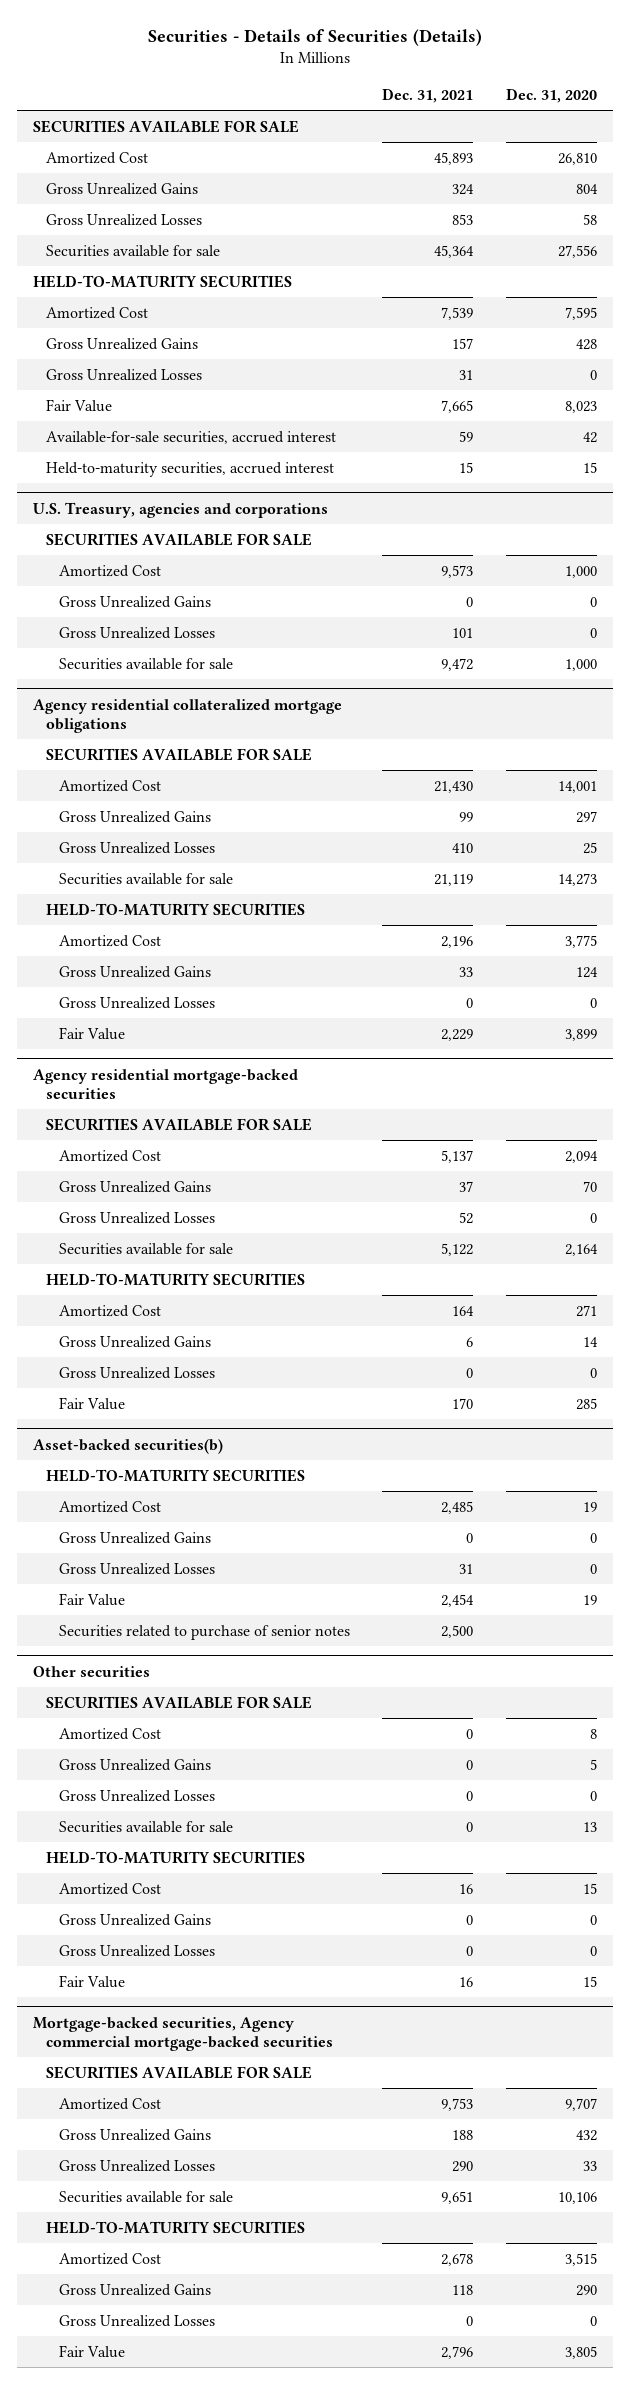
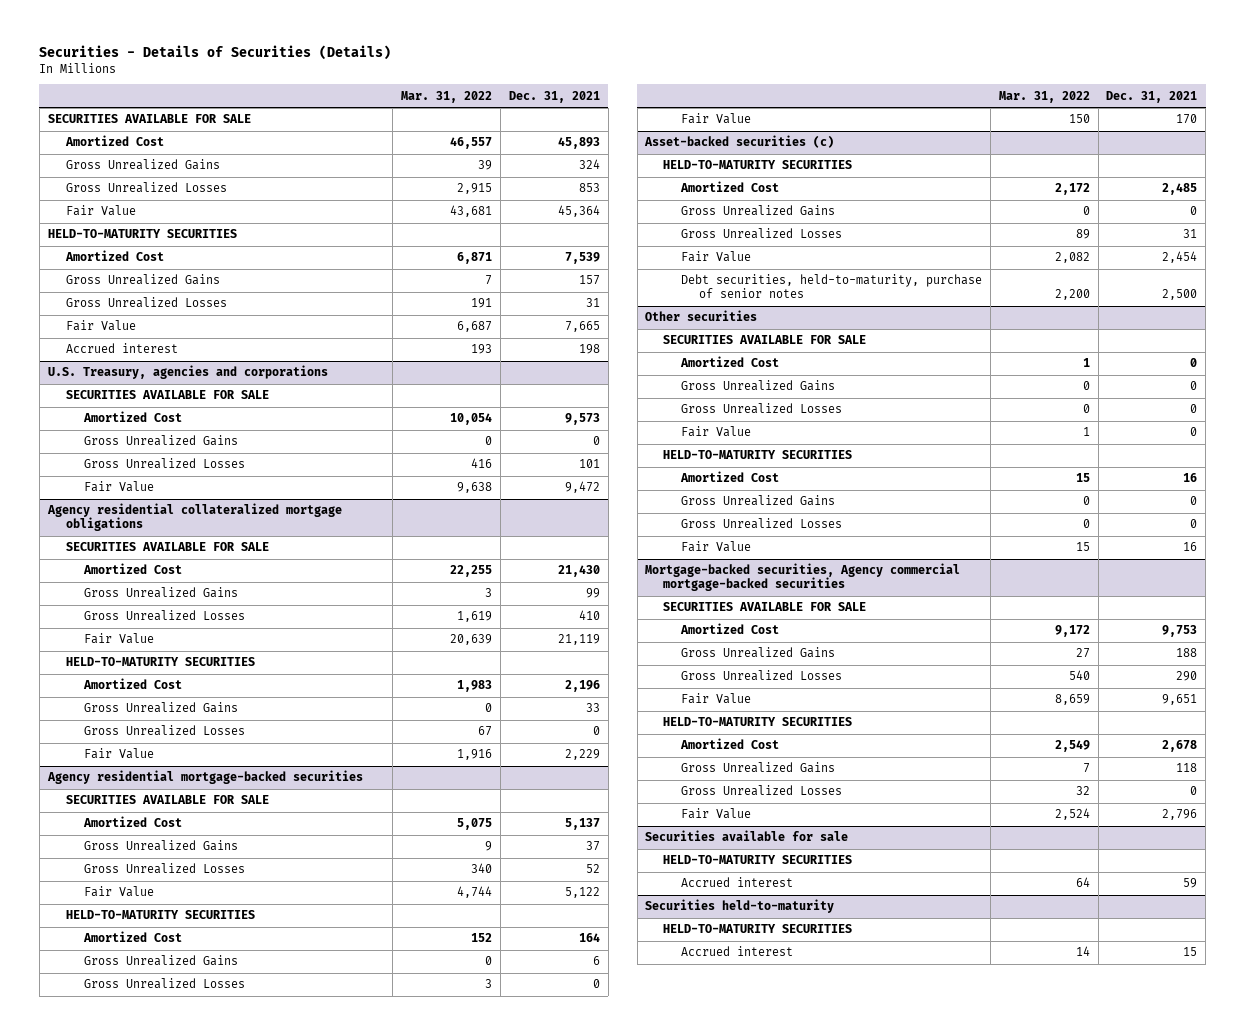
[505,87,597,103] Dec. 31, 2020 -> none
none -> [401,90,493,103] Mar. 31, 2022
[45,244,220,257] Securities available for sale -> [65,205,136,217] Fair Value
[45,430,336,444] Available-for-sale securities, accrued interest -> none
[45,461,334,477] Held-to-maturity securities, accrued interest -> none
none -> [65,343,178,354] Accrued interest
[58,657,233,670] Securities available for sale -> [83,481,154,493] Fair Value
[58,872,233,885] Securities available for sale -> [83,633,154,645] Fair Value
[58,1242,233,1255] Securities available for sale -> [83,886,154,898] Fair Value
[33,1438,224,1454] Asset-backed securities(b) -> [644,135,835,149] Asset-backed securities (c)
[58,1624,350,1640] Securities related to purchase of senior notes -> [681,274,983,299] Debt securities, held-to-maturity, purchase of senior notes
[58,1820,233,1833] Securities available for sale -> [681,426,752,438] Fair Value
[58,2190,233,2203] Securities available for sale -> [681,693,752,705] Fair Value
none -> [645,830,849,842] Securities available for sale
none -> [663,855,853,865] HELD-TO-MATURITY SECURITIES
none -> [681,877,794,888] Accrued interest
none -> [645,899,835,914] Securities held-to-maturity
none -> [663,924,853,934] HELD-TO-MATURITY SECURITIES
none -> [681,946,794,957] Accrued interest

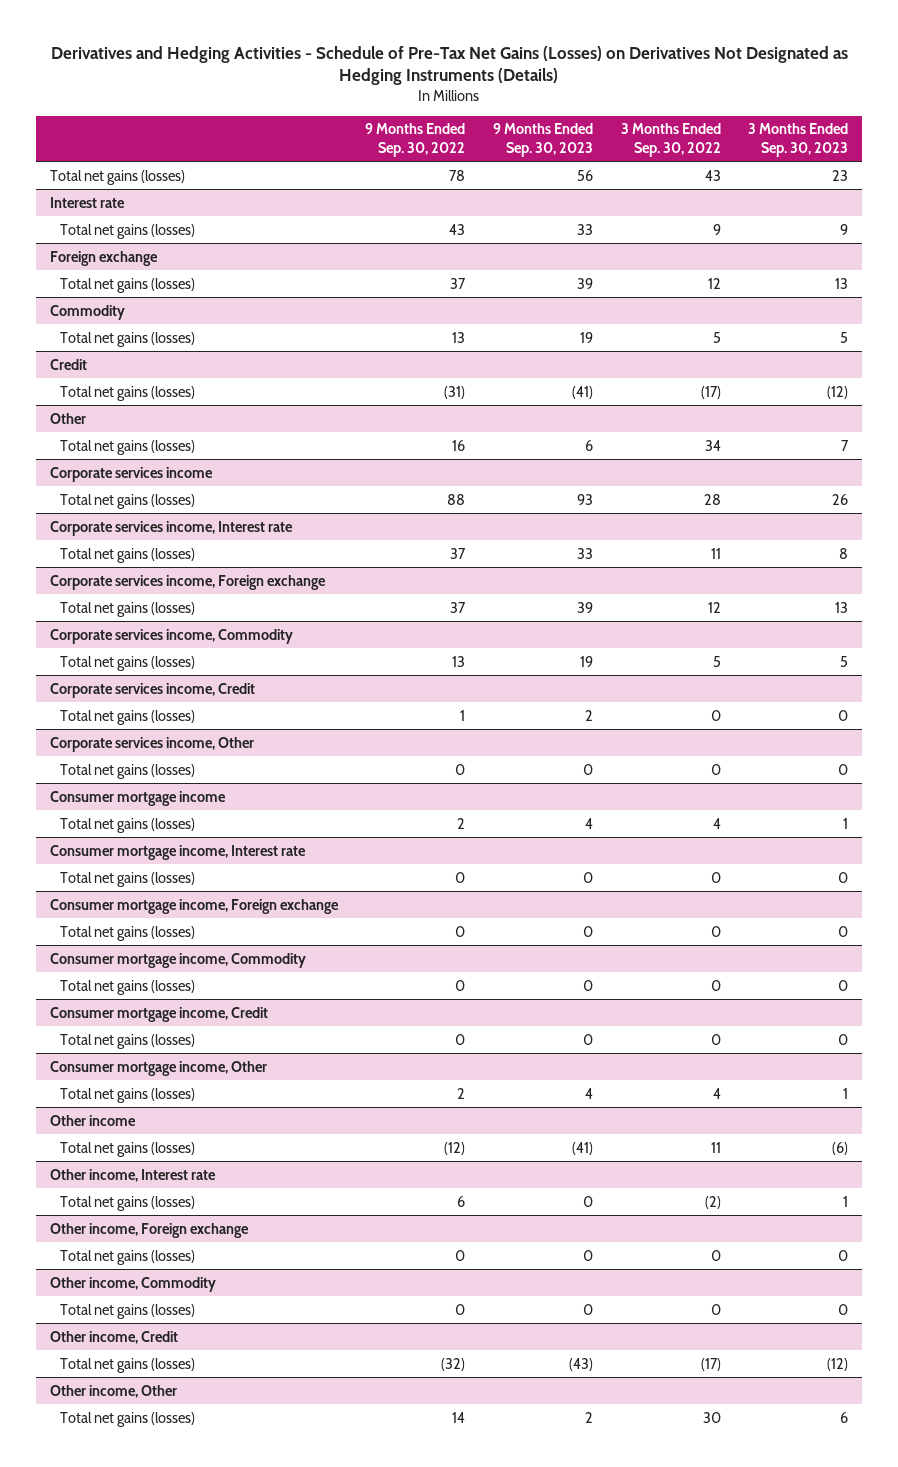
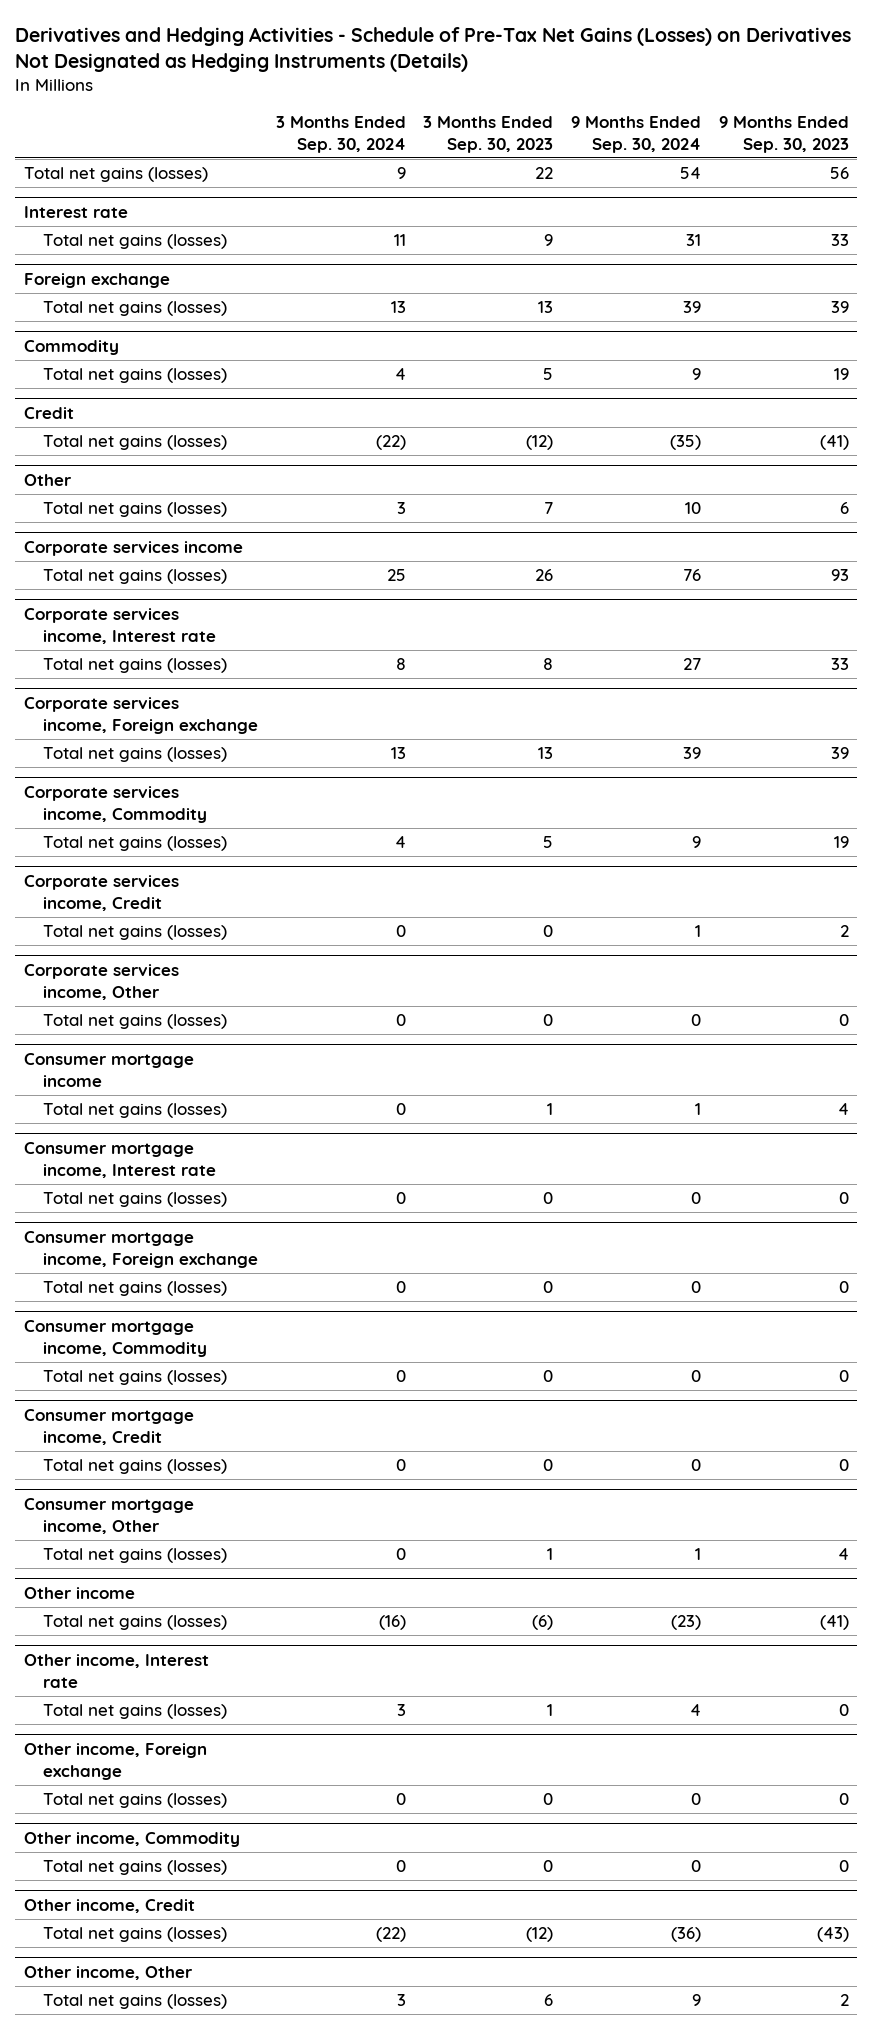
[365,123,466,157] 9 Months Ended Sep. 30, 2022 -> none
[620,123,721,157] 3 Months Ended Sep. 30, 2022 -> none
none -> [275,116,406,153] 3 Months Ended Sep. 30, 2024
none -> [571,116,702,153] 9 Months Ended Sep. 30, 2024
[832,169,849,181] 23 -> [535,167,554,180] 22

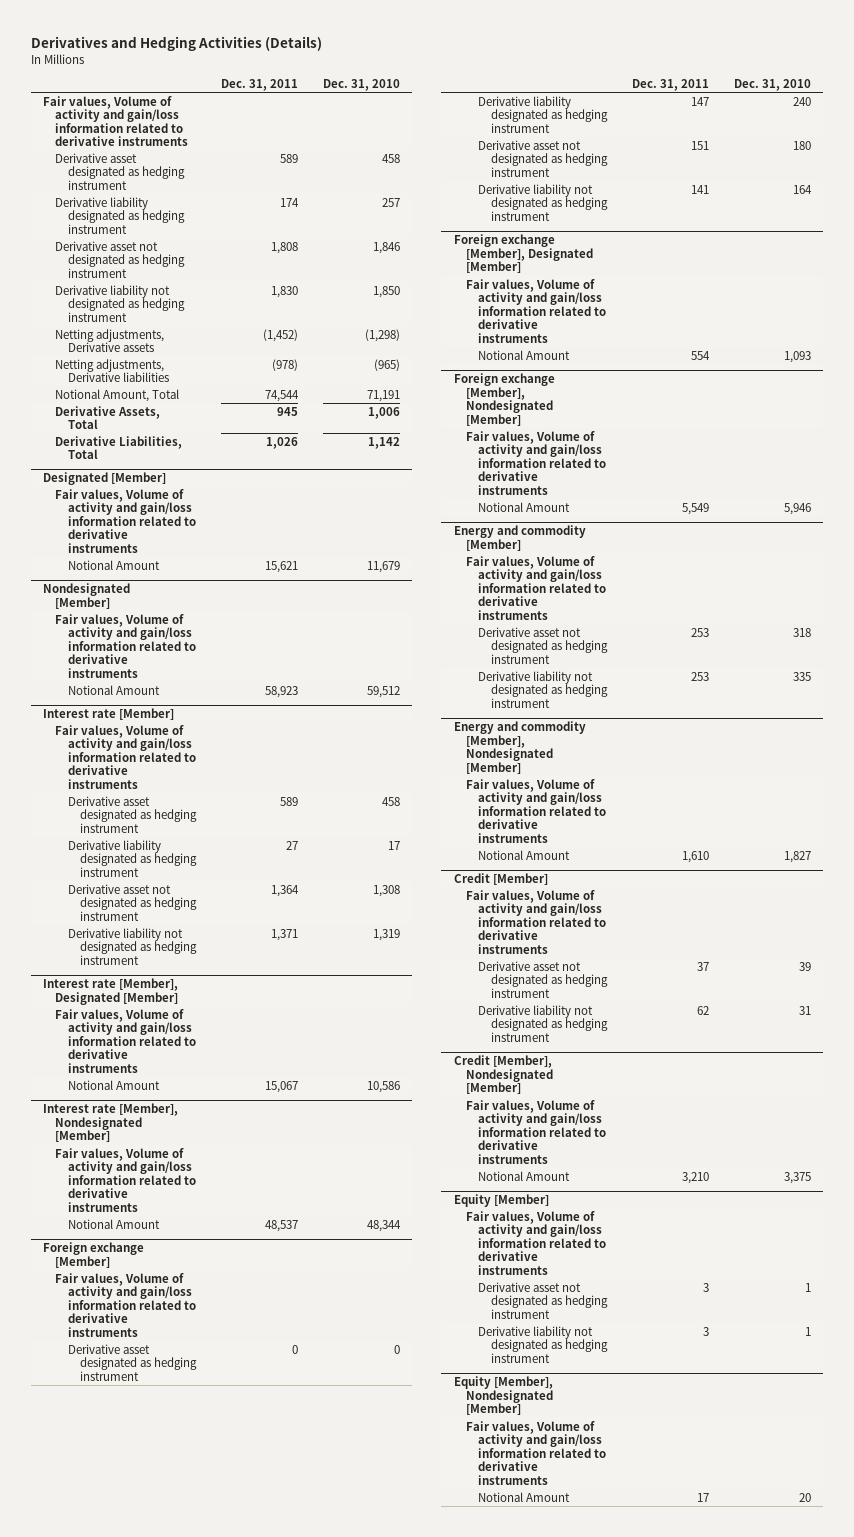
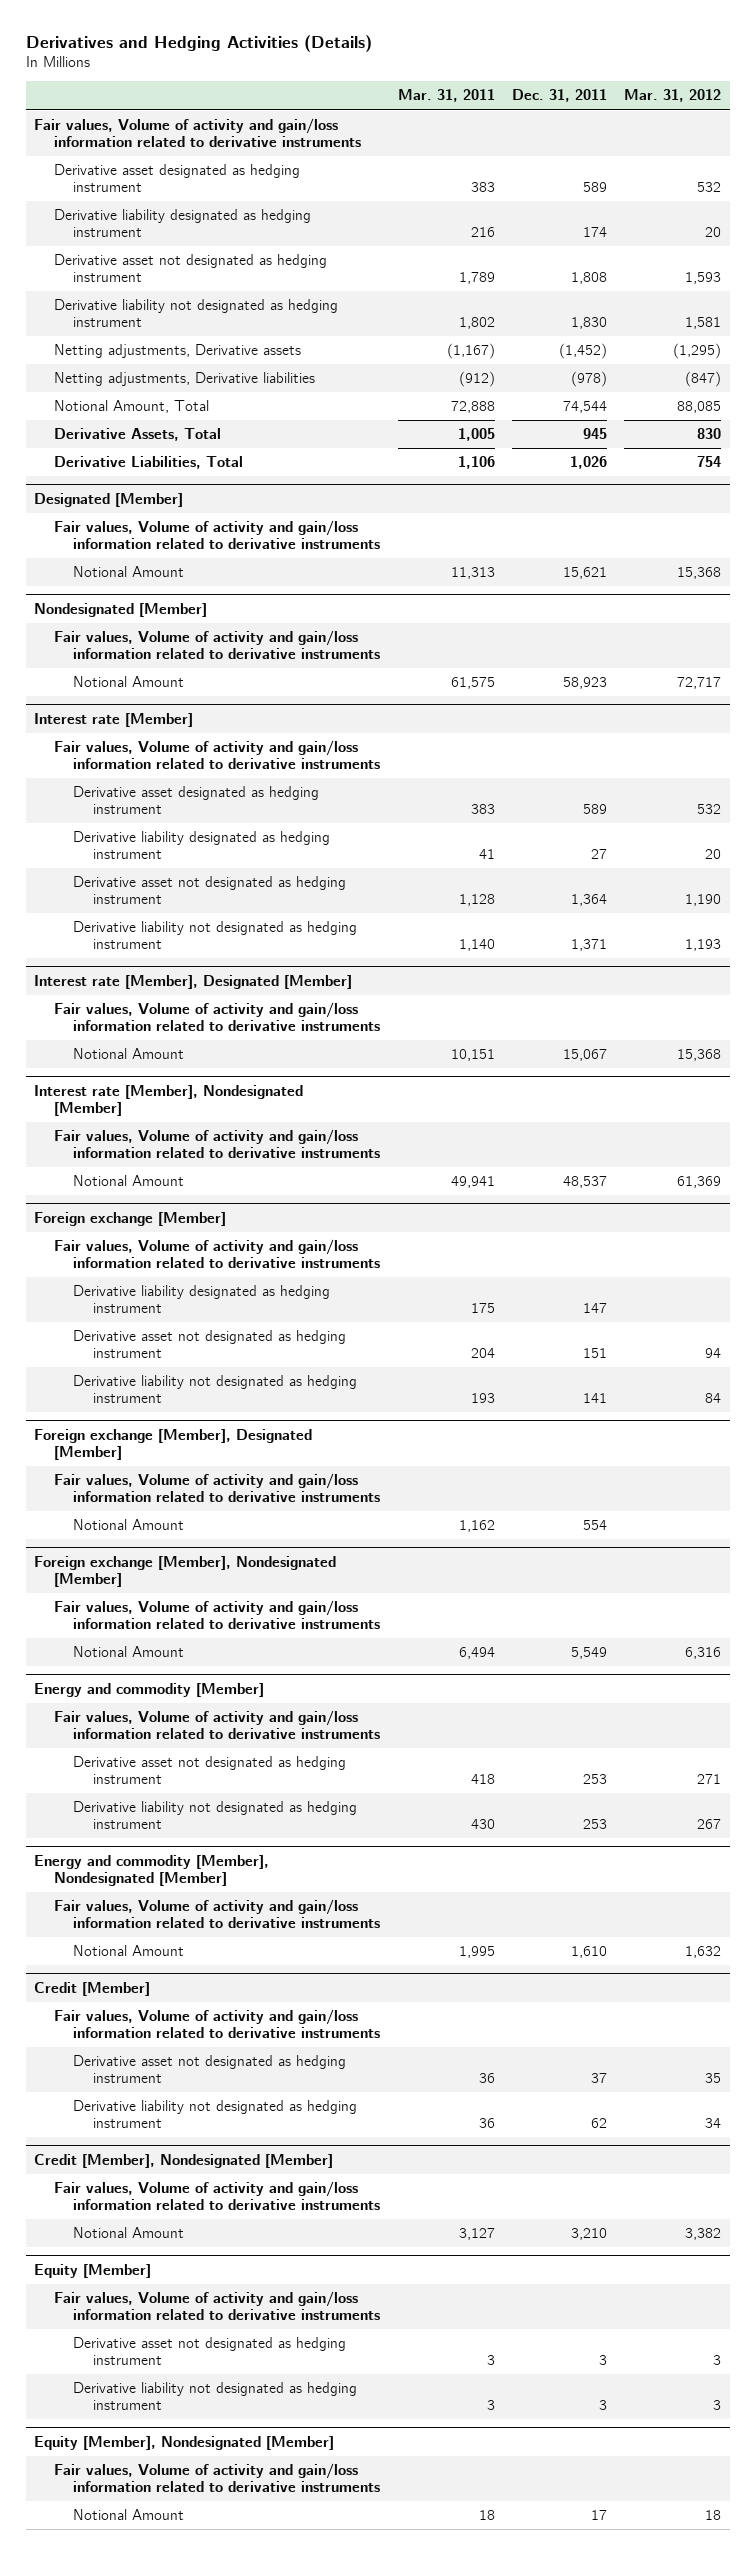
[322,79,400,92] Dec. 31, 2010 -> none
none -> [397,89,495,103] Mar. 31, 2011
none -> [624,89,722,103] Mar. 31, 2012
[67,1343,197,1381] Derivative asset designated as hedging instrument -> none

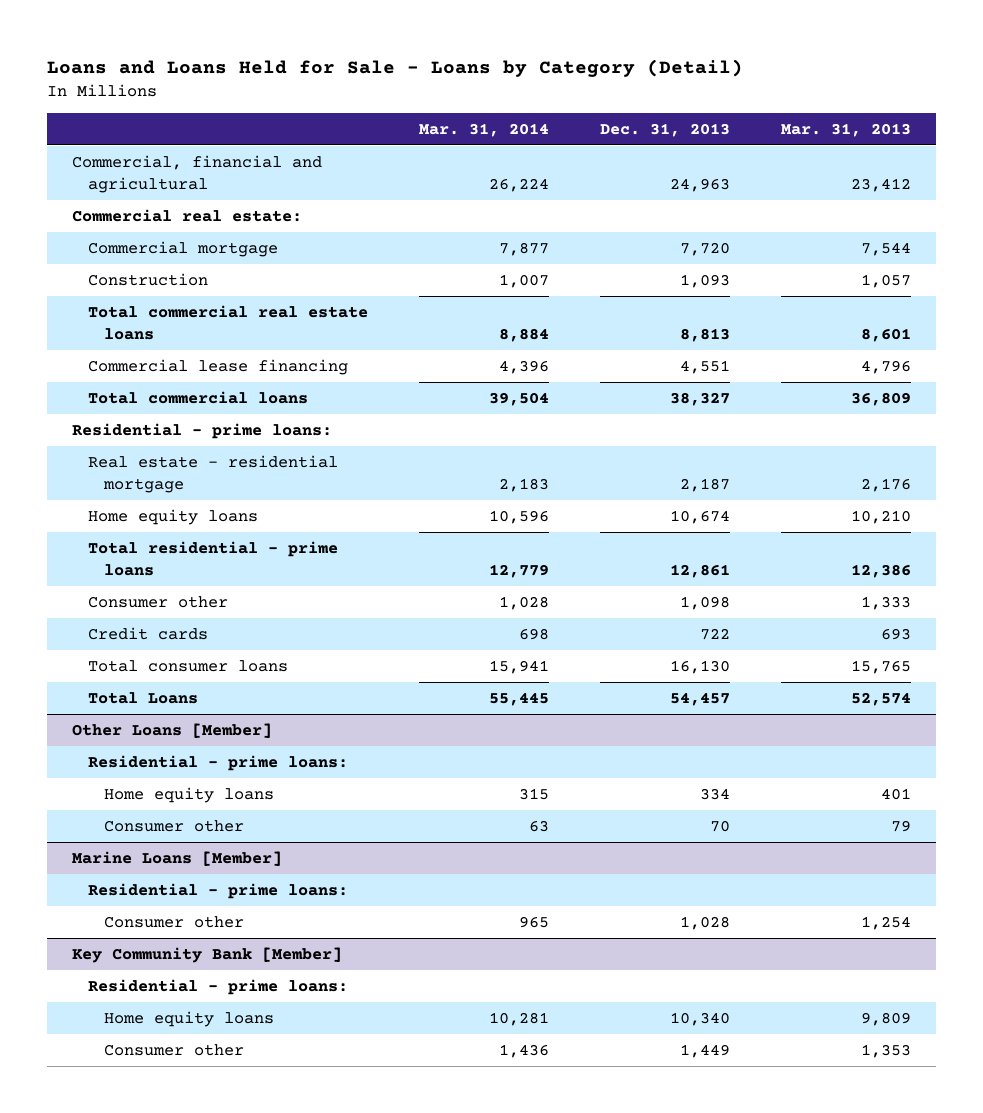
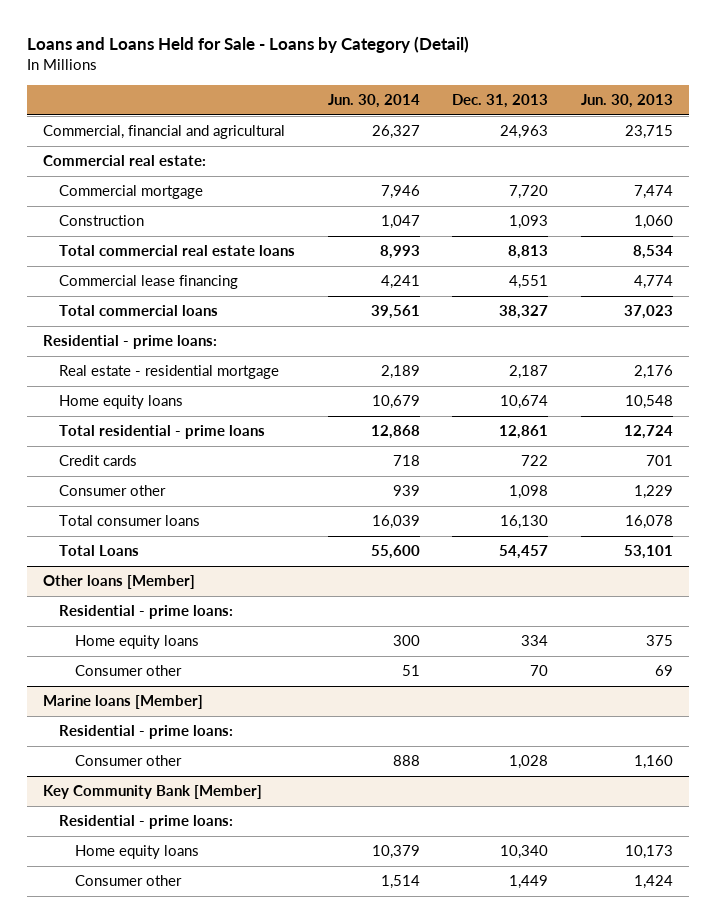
[418,123,549,138] Mar. 31, 2014 -> none
[780,123,911,138] Mar. 31, 2013 -> none
none -> [327,94,420,109] Jun. 30, 2014
none -> [580,94,673,109] Jun. 30, 2013
[87,595,228,608] Consumer other -> [59,485,167,497] Consumer other
[72,722,273,738] Other Loans [Member] -> [42,575,195,590] Other loans [Member]
[72,850,283,866] Marine Loans [Member] -> [42,695,203,710] Marine loans [Member]

